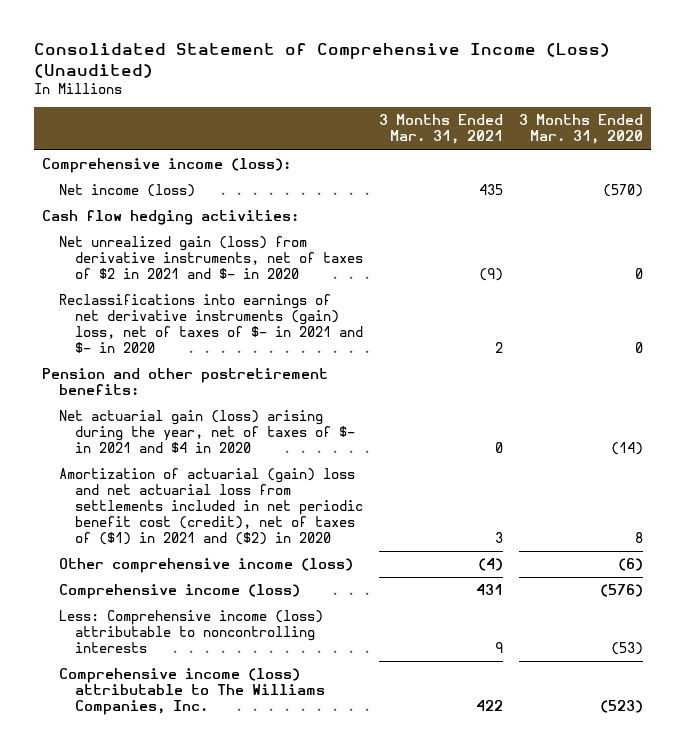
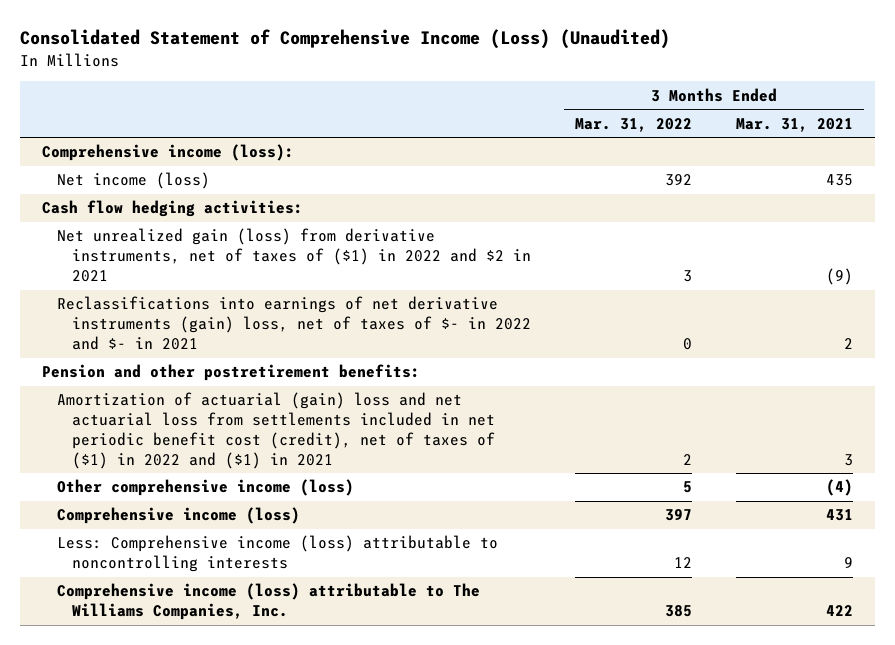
[519,114,644,145] 3 Months Ended Mar. 31, 2020 -> none
none -> [574,117,692,132] Mar. 31, 2022
[58,236,364,280] Net unrealized gain (loss) from derivative instruments, net of taxes of $2 in 2021 and $- in 2020 -> [57,228,531,282] Net unrealized gain (loss) from derivative instruments, net of taxes of ($1) in 2022 and $2 in 2021
[58,294,364,354] Reclassifications into earnings of net derivative instruments (gain) loss, net of taxes of $- in 2021 and $- in 2020 -> [57,296,531,350] Reclassifications into earnings of net derivative instruments (gain) loss, net of taxes of $- in 2022 and $- in 2021
[58,410,356,454] Net actuarial gain (loss) arising during the year, net of taxes of $- in 2021 and $4 in 2020 -> none
[58,468,364,546] Amortization of actuarial (gain) loss and net actuarial loss from settlements included in net periodic benefit cost (credit), net of taxes of ($1) in 2021 and ($2) in 2020 -> [57,392,495,469] Amortization of actuarial (gain) loss and net actuarial loss from settlements included in net periodic benefit cost (credit), net of taxes of ($1) in 2022 and ($1) in 2021

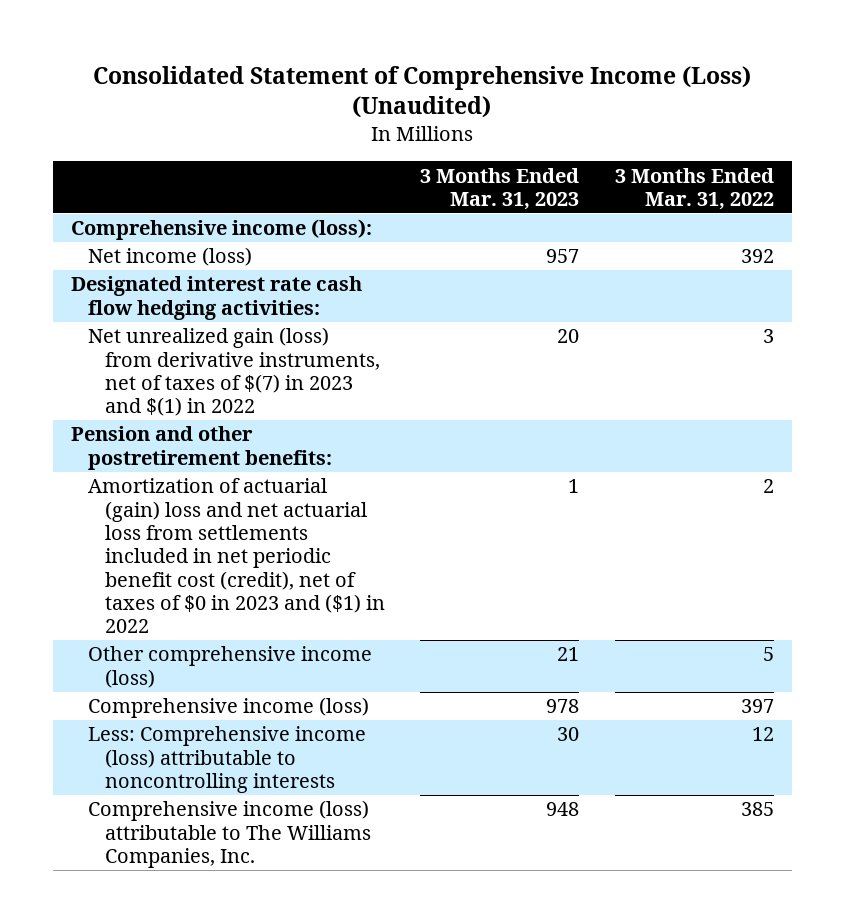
[735,117,853,132] Mar. 31, 2021 -> none
none -> [420,167,580,210] 3 Months Ended Mar. 31, 2023
[57,296,531,350] Reclassifications into earnings of net derivative instruments (gain) loss, net of taxes of $- in 2022 and $- in 2021 -> none
[42,200,304,218] Cash flow hedging activities: -> [70,276,362,320] Designated interest rate cash flow hedging activities:
[57,228,531,282] Net unrealized gain (loss) from derivative instruments, net of taxes of ($1) in 2022 and $2 in 2021 -> [87,327,380,417] Net unrealized gain (loss) from derivative instruments, net of taxes of $(7) in 2023 and $(1) in 2022
[57,392,495,469] Amortization of actuarial (gain) loss and net actuarial loss from settlements included in net periodic benefit cost (credit), net of taxes of ($1) in 2022 and ($1) in 2021 -> [87,478,385,634] Amortization of actuarial (gain) loss and net actuarial loss from settlements included in net periodic benefit cost (credit), net of taxes of $0 in 2023 and ($1) in 2022

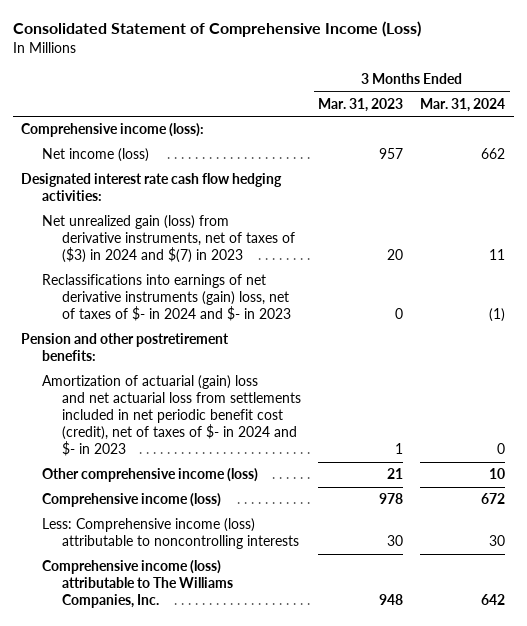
[93,65,752,119] Consolidated Statement of Comprehensive Income (Loss) (Unaudited) -> [12,21,421,38] Consolidated Statement of Comprehensive Income (Loss)
[615,167,775,210] 3 Months Ended Mar. 31, 2022 -> none
none -> [420,97,506,112] Mar. 31, 2024
[87,327,380,417] Net unrealized gain (loss) from derivative instruments, net of taxes of $(7) in 2023 and $(1) in 2022 -> [41,215,296,264] Net unrealized gain (loss) from derivative instruments, net of taxes of ($3) in 2024 and $(7) in 2023
none -> [41,274,292,322] Reclassifications into earnings of net derivative instruments (gain) loss, net of taxes of $- in 2024 and $- in 2023
[87,478,385,634] Amortization of actuarial (gain) loss and net actuarial loss from settlements included in net periodic benefit cost (credit), net of taxes of $0 in 2023 and ($1) in 2022 -> [41,375,302,457] Amortization of actuarial (gain) loss and net actuarial loss from settlements included in net periodic benefit cost (credit), net of taxes of $- in 2024 and $- in 2023

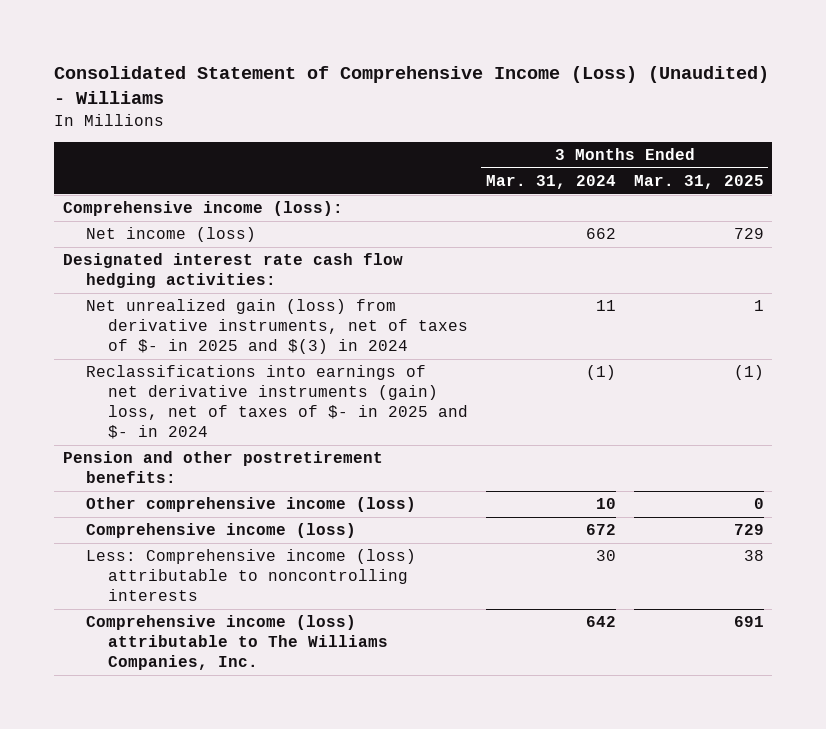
[12,21,421,38] Consolidated Statement of Comprehensive Income (Loss) -> [53,65,769,104] Consolidated Statement of Comprehensive Income (Loss) (Unaudited) - Williams
[318,97,404,112] Mar. 31, 2023 -> none
none -> [633,175,764,190] Mar. 31, 2025
[41,215,296,264] Net unrealized gain (loss) from derivative instruments, net of taxes of ($3) in 2024 and $(7) in 2023 -> [85,299,469,355] Net unrealized gain (loss) from derivative instruments, net of taxes of $- in 2025 and $(3) in 2024
[41,274,292,322] Reclassifications into earnings of net derivative instruments (gain) loss, net of taxes of $- in 2024 and $- in 2023 -> [85,365,469,440] Reclassifications into earnings of net derivative instruments (gain) loss, net of taxes of $- in 2025 and $- in 2024
[41,375,302,457] Amortization of actuarial (gain) loss and net actuarial loss from settlements included in net periodic benefit cost (credit), net of taxes of $- in 2024 and $- in 2023 -> none

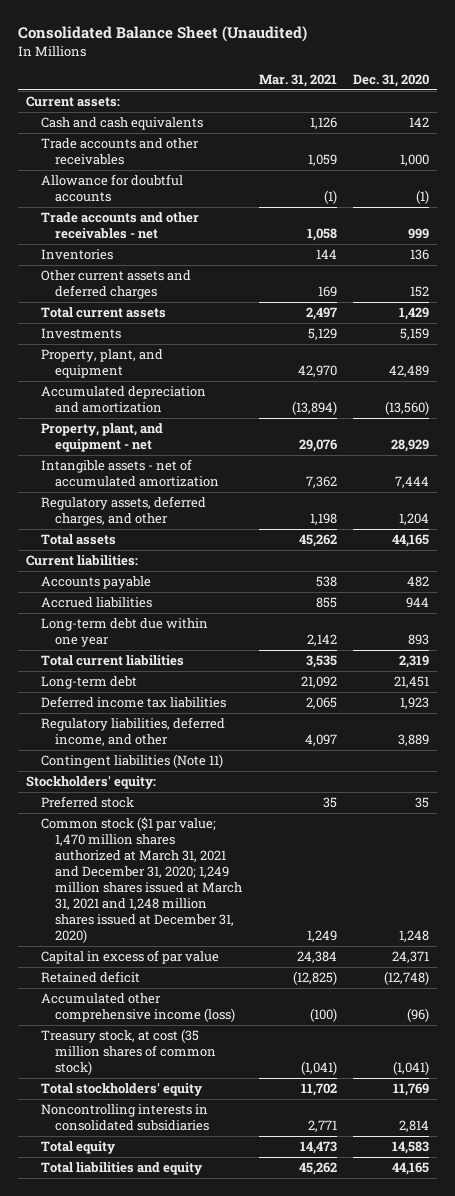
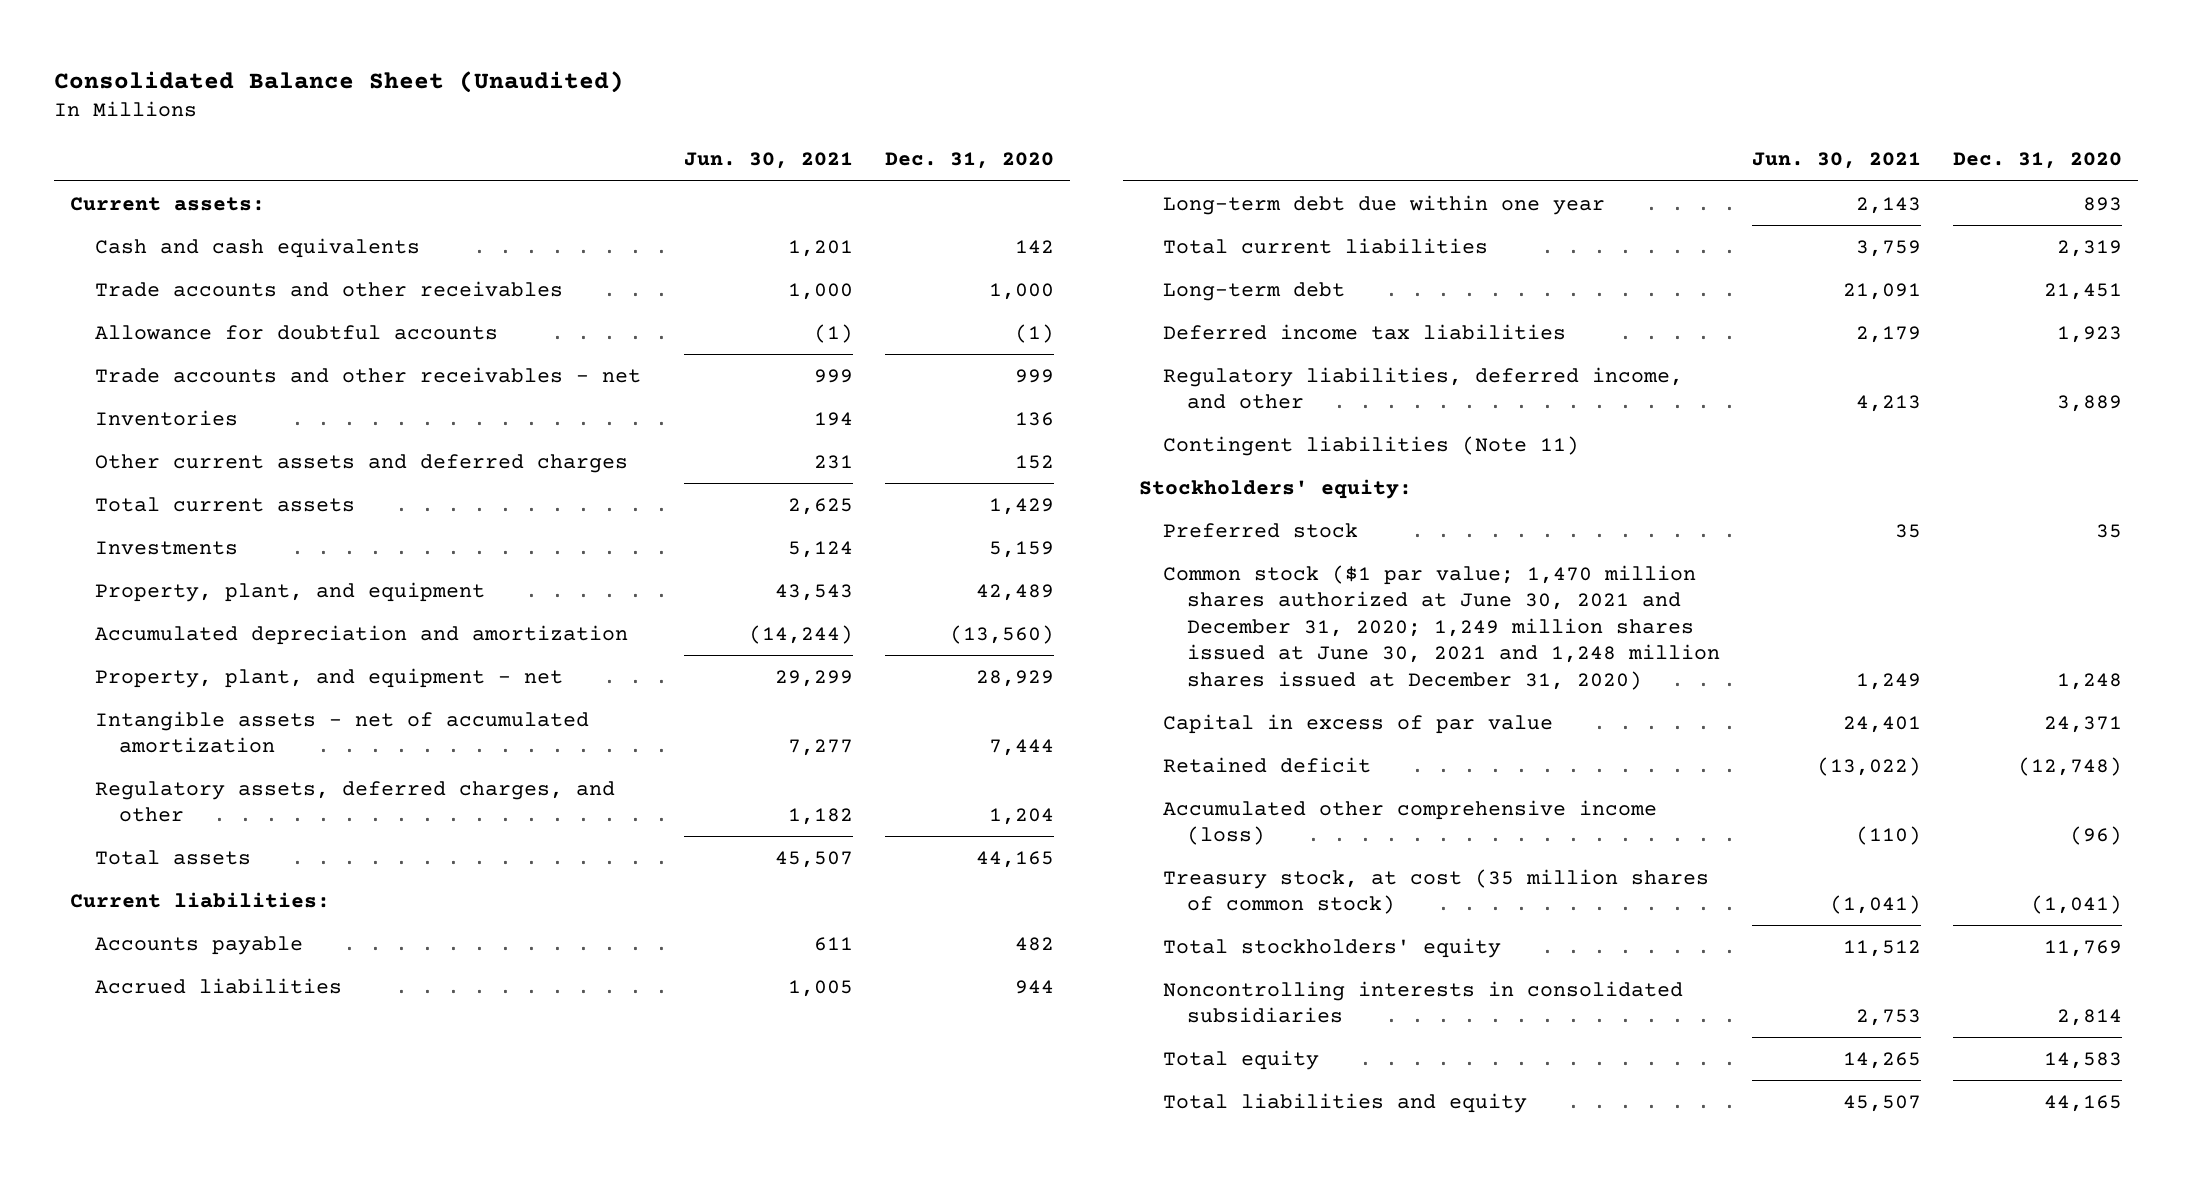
[258,73,337,87] Mar. 31, 2021 -> none
none -> [683,152,853,170] Jun. 30, 2021
[40,817,243,944] Common stock ($1 par value; 1,470 million shares authorized at March 31, 2021 and December 31, 2020; 1,249 million shares issued at March 31, 2021 and 1,248 million shares issued at December 31, 2020) -> [1163,564,1721,690] Common stock ($1 par value; 1,470 million shares authorized at June 30, 2021 and December 31, 2020; 1,249 million shares issued at June 30, 2021 and 1,248 million shares issued at December 31, 2020)

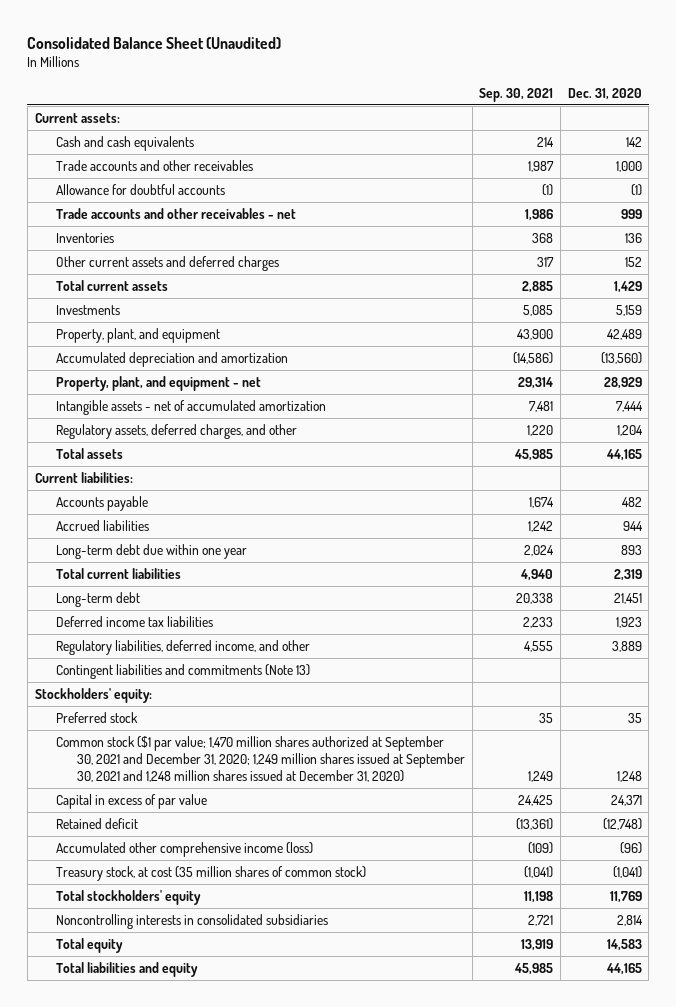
[683,152,853,170] Jun. 30, 2021 -> none
none -> [479,87,554,102] Sep. 30, 2021
[1163,435,1580,456] Contingent liabilities (Note 11) -> [55,664,310,680] Contingent liabilities and commitments (Note 13)
[1163,564,1721,690] Common stock ($1 par value; 1,470 million shares authorized at June 30, 2021 and December 31, 2020; 1,249 million shares issued at June 30, 2021 and 1,248 million shares issued at December 31, 2020) -> [55,736,466,783] Common stock ($1 par value; 1,470 million shares authorized at September 30, 2021 and December 31, 2020; 1,249 million shares issued at September 30, 2021 and 1,248 million shares issued at December 31, 2020)

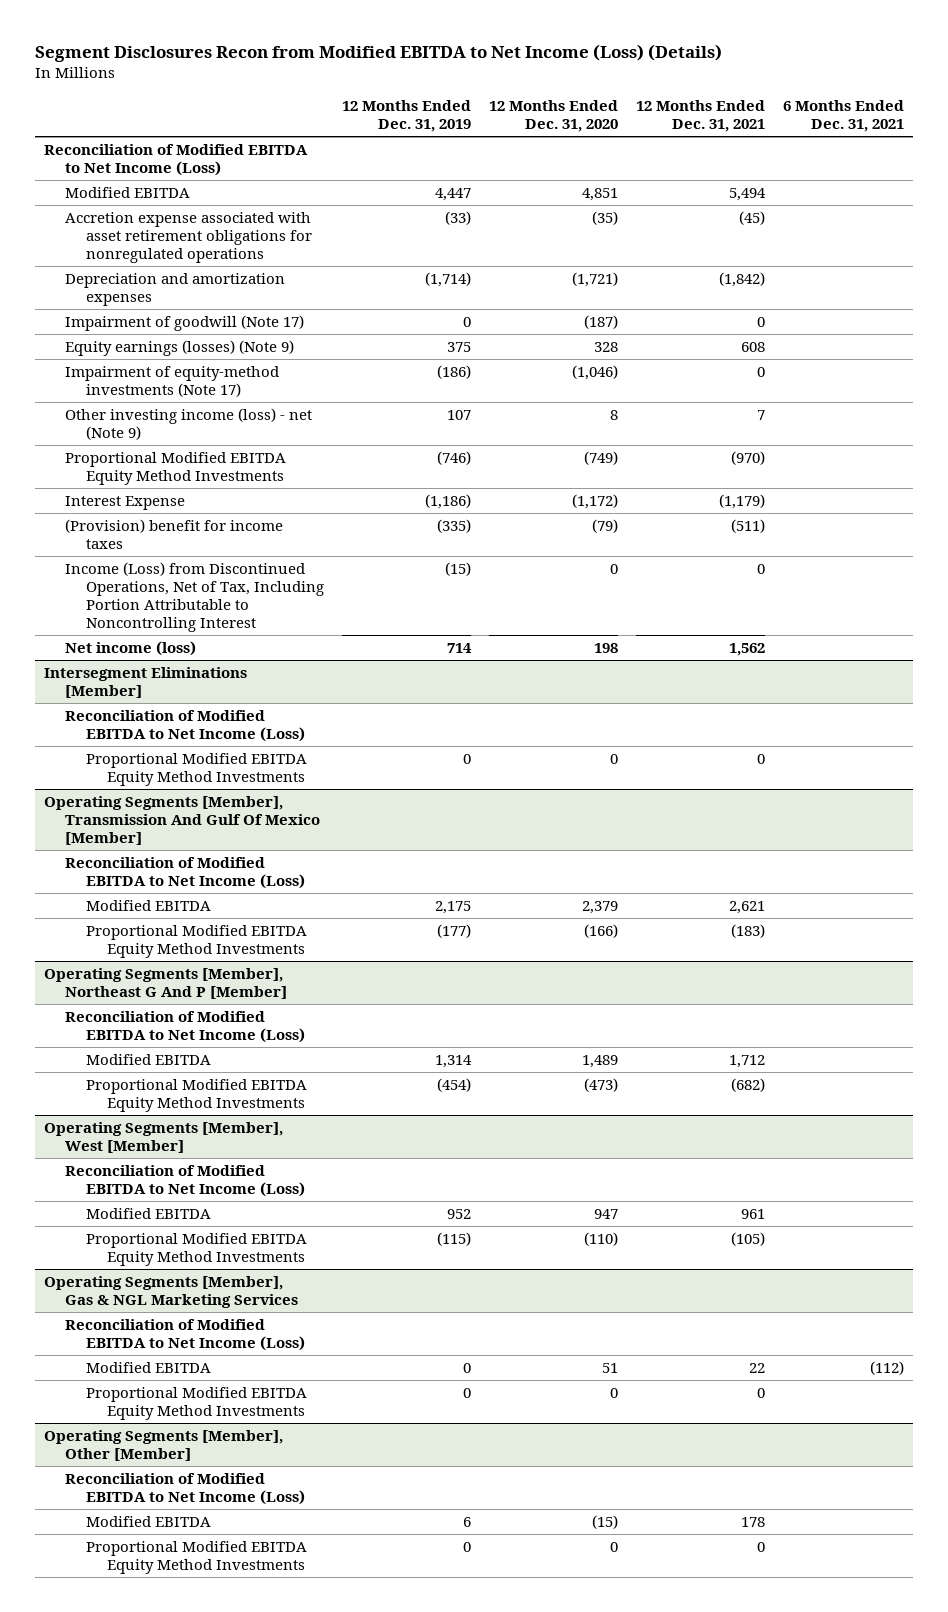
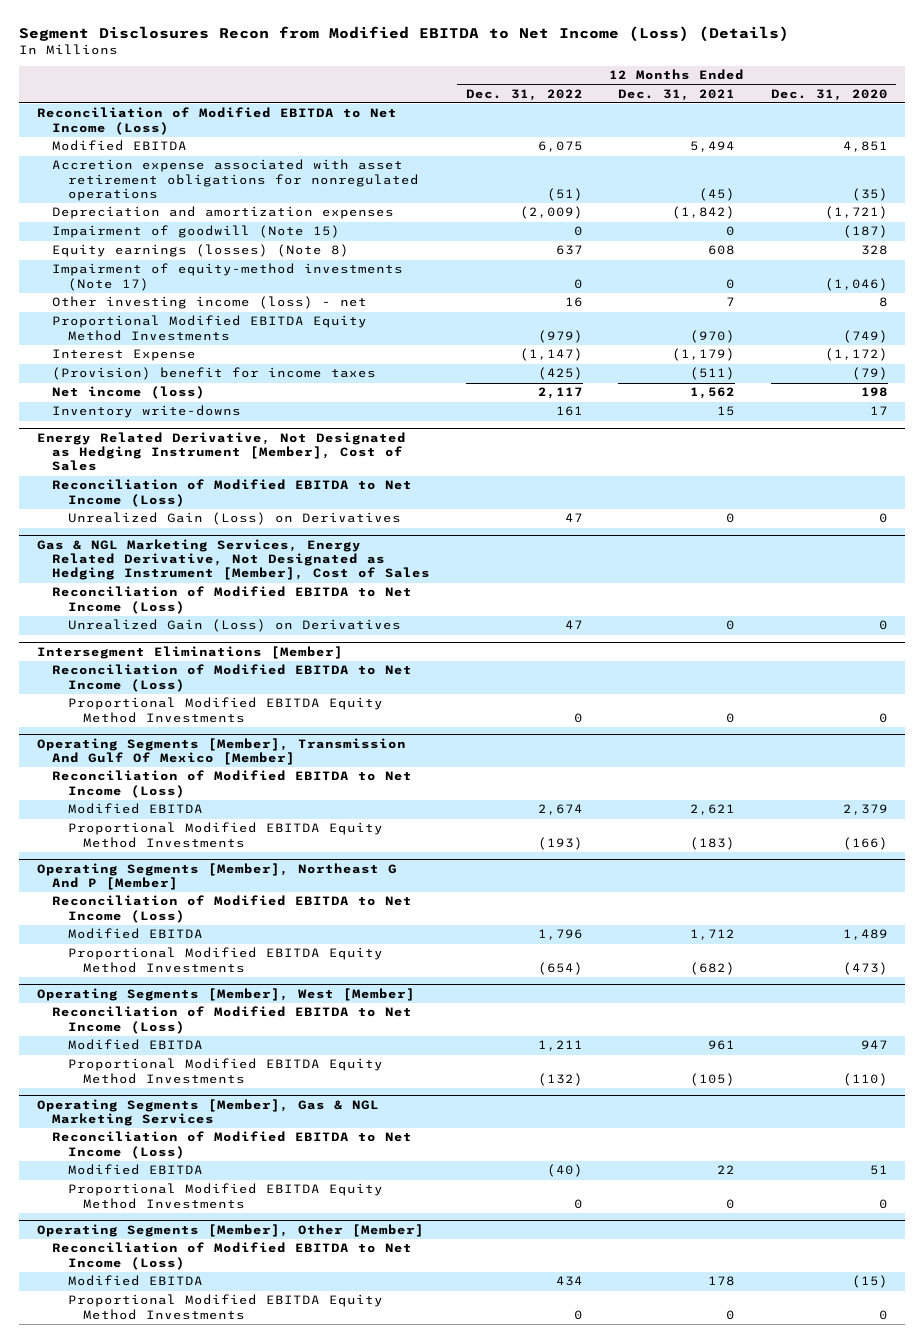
[341,99,471,133] 12 Months Ended Dec. 31, 2019 -> none
[782,99,904,133] 6 Months Ended Dec. 31, 2021 -> none
none -> [465,88,583,101] Dec. 31, 2022
[65,314,305,331] Impairment of goodwill (Note 17) -> [52,225,341,239] Impairment of goodwill (Note 15)
[65,339,295,356] Equity earnings (losses) (Note 9) -> [52,244,350,258] Equity earnings (losses) (Note 8)
[65,407,313,440] Other investing income (loss) - net (Note 9) -> [52,296,368,310] Other investing income (loss) - net
[65,561,325,633] Income (Loss) from Discontinued Operations, Net of Tax, Including Portion Attributable to Noncontrolling Interest -> none
none -> [52,405,242,419] Inventory write-downs
none -> [36,431,406,472] Energy Related Derivative, Not Designated as Hedging Instrument [Member], Cost of Sales
none -> [52,479,413,507] Reconciliation of Modified EBITDA to Net Income (Loss)
none -> [67,512,401,526] Unrealized Gain (Loss) on Derivatives
none -> [36,538,431,581] Gas & NGL Marketing Services, Energy Related Derivative, Not Designated as Hedging Instrument [Member], Cost of Sales
none -> [52,586,413,614] Reconciliation of Modified EBITDA to Net Income (Loss)
none -> [67,619,401,633] Unrealized Gain (Loss) on Derivatives

